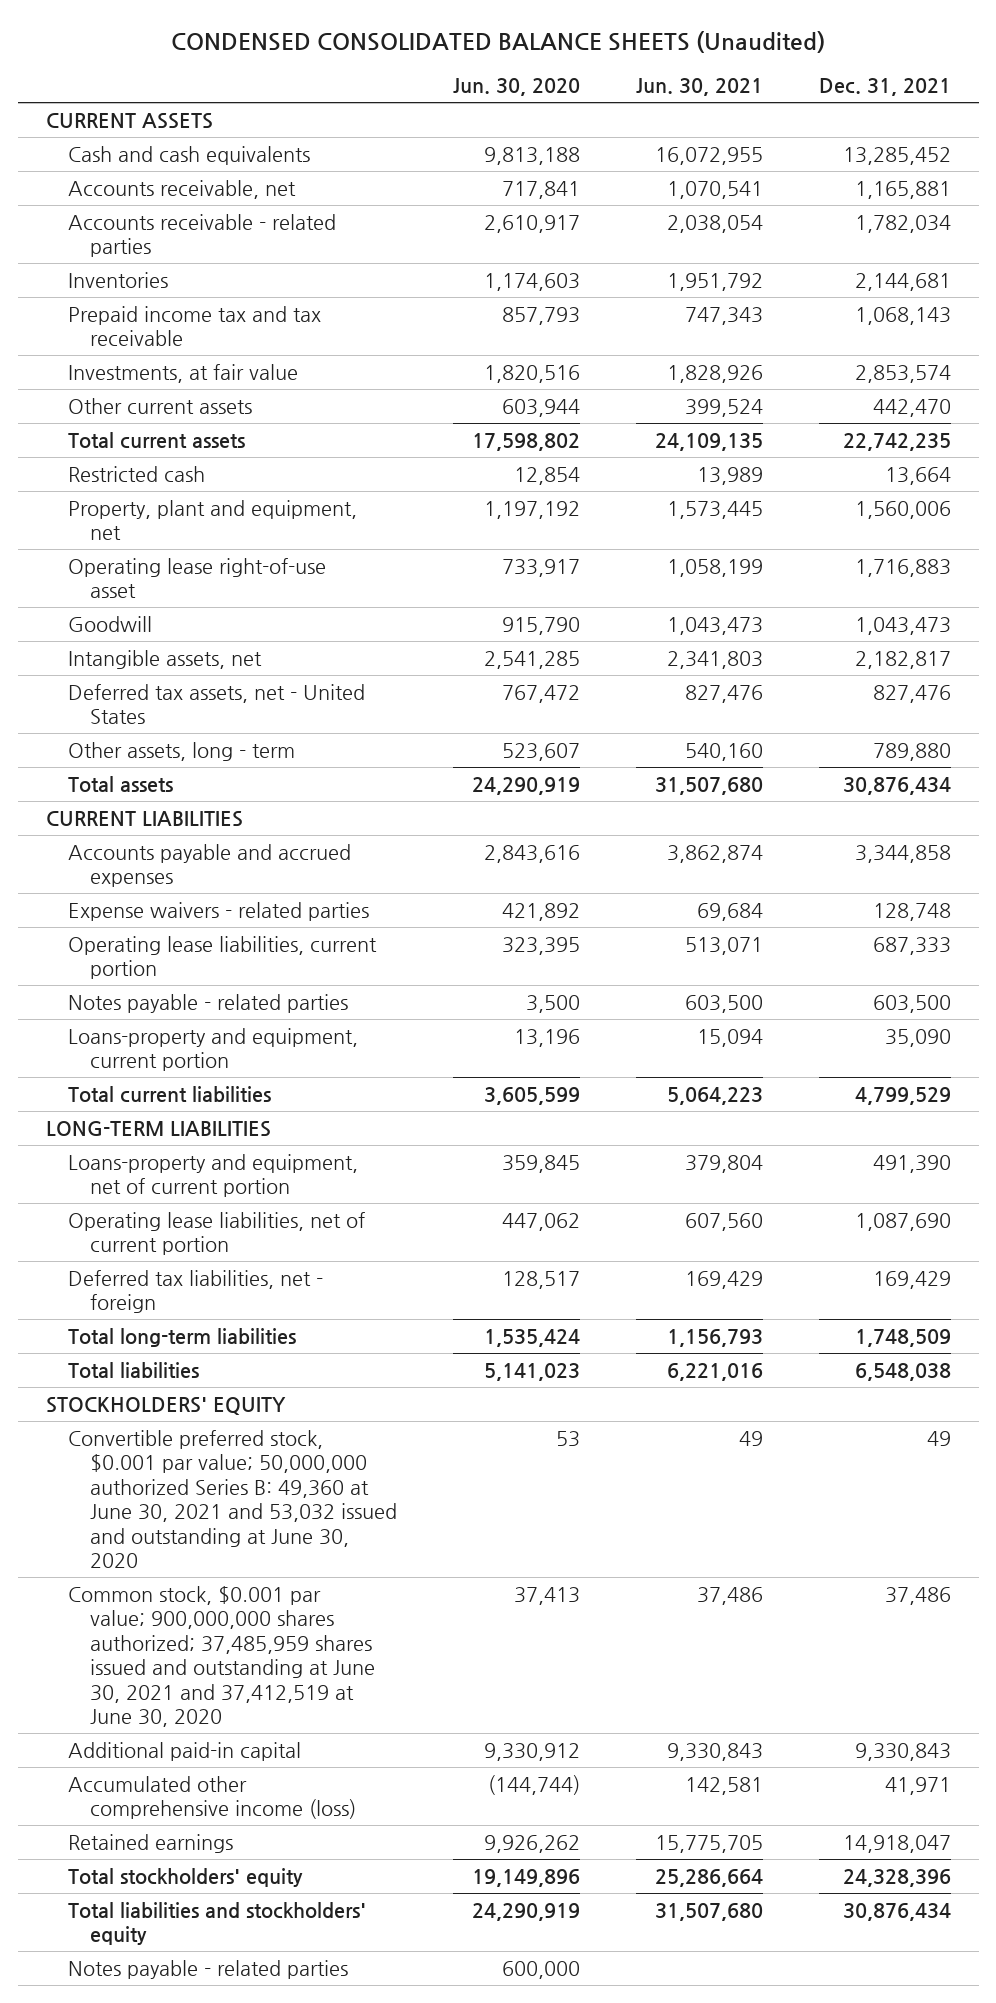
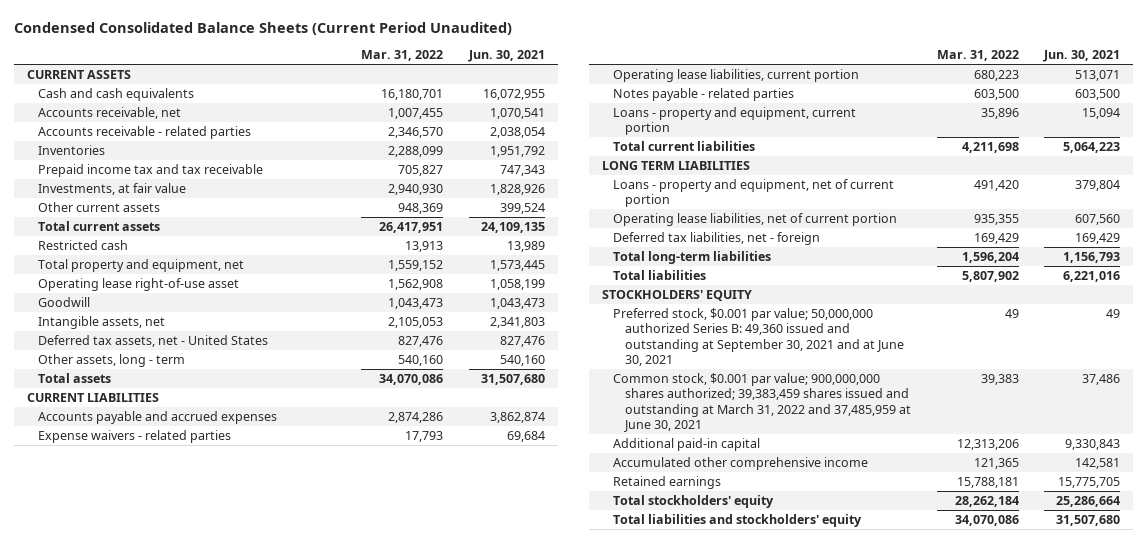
[171,30,826,53] CONDENSED CONSOLIDATED BALANCE SHEETS (Unaudited) -> [13,22,512,36] Condensed Consolidated Balance Sheets (Current Period Unaudited)
[452,78,580,97] Jun. 30, 2020 -> none
[818,78,951,97] Dec. 31, 2021 -> none
none -> [361,50,444,62] Mar. 31, 2022
[67,499,357,541] Property, plant and equipment, net -> [38,258,245,272] Total property and equipment, net
[67,1027,358,1072] Loans-property and equipment, current portion -> [613,106,857,136] Loans - property and equipment, current portion
[45,1120,271,1137] LONG-TERM LIABILITIES -> [602,160,751,170] LONG TERM LIABILITIES
[67,1153,358,1198] Loans-property and equipment, net of current portion -> [613,178,895,208] Loans - property and equipment, net of current portion
[67,1429,397,1569] Convertible preferred stock, $0.001 par value; 50,000,000 authorized Series B: 49,360 at June 30, 2021 and 53,032 issued and outstanding at June 30, 2020 -> [613,307,904,367] Preferred stock, $0.001 par value; 50,000,000 authorized Series B: 49,360 issued and outstanding at September 30, 2021 and at June 30, 2021
[67,1585,375,1728] Common stock, $0.001 par value; 900,000,000 shares authorized; 37,485,959 shares issued and outstanding at June 30, 2021 and 37,412,519 at June 30, 2020 -> [613,372,911,433] Common stock, $0.001 par value; 900,000,000 shares authorized; 39,383,459 shares issued and outstanding at March 31, 2022 and 37,485,959 at June 30, 2021
[67,1775,356,1820] Accumulated other comprehensive income (loss) -> [613,456,869,470] Accumulated other comprehensive income
[67,1959,348,1979] Notes payable - related parties -> none

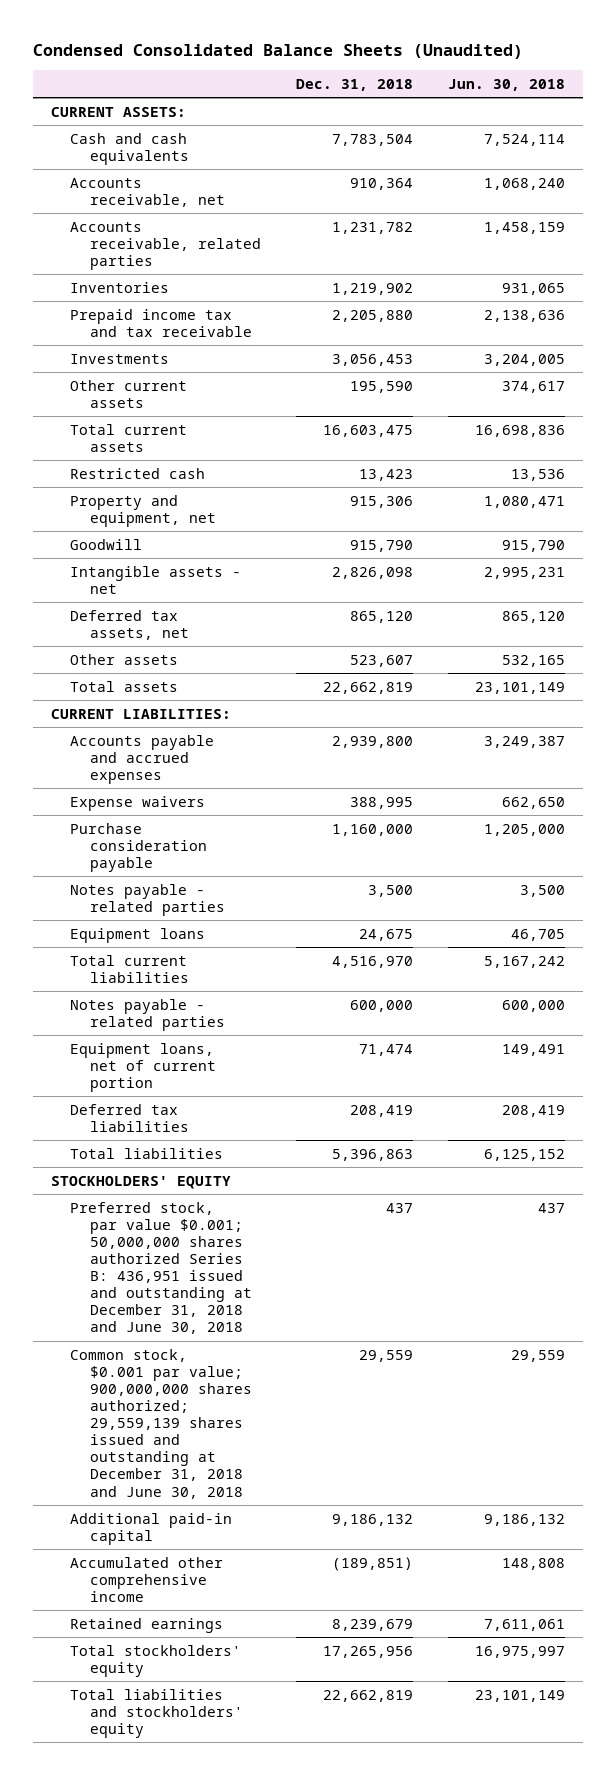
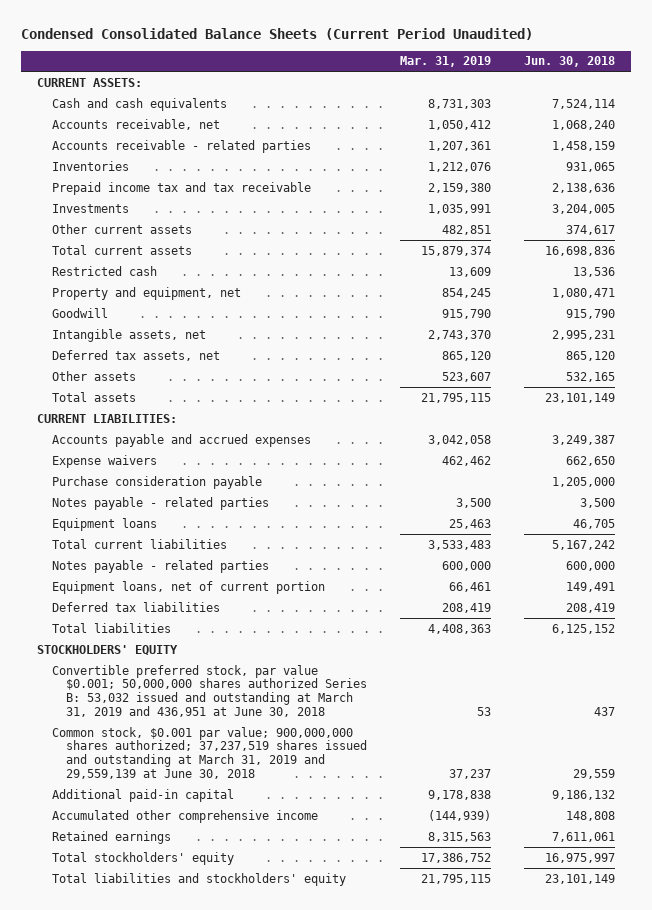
[33,43,524,59] Condensed Consolidated Balance Sheets (Unaudited) -> [20,28,533,41] Condensed Consolidated Balance Sheets (Current Period Unaudited)
[296,78,414,91] Dec. 31, 2018 -> none
none -> [400,56,492,68] Mar. 31, 2019
[70,221,262,270] Accounts receivable, related parties -> [51,139,311,153] Accounts receivable - related parties
[70,565,242,594] Intangible assets - net -> [51,328,206,342] Intangible assets, net
[70,1201,253,1335] Preferred stock, par value $0.001; 50,000,000 shares authorized Series B: 436,951 issued and outstanding at December 31, 2018 and June 30, 2018 -> [51,664,368,718] Convertible preferred stock, par value $0.001; 50,000,000 shares authorized Series B: 53,032 issued and outstanding at March 31, 2019 and 436,951 at June 30, 2018
[70,1348,253,1499] Common stock, $0.001 par value; 900,000,000 shares authorized; 29,559,139 shares issued and outstanding at December 31, 2018 and June 30, 2018 -> [51,726,368,780] Common stock, $0.001 par value; 900,000,000 shares authorized; 37,237,519 shares issued and outstanding at March 31, 2019 and 29,559,139 at June 30, 2018

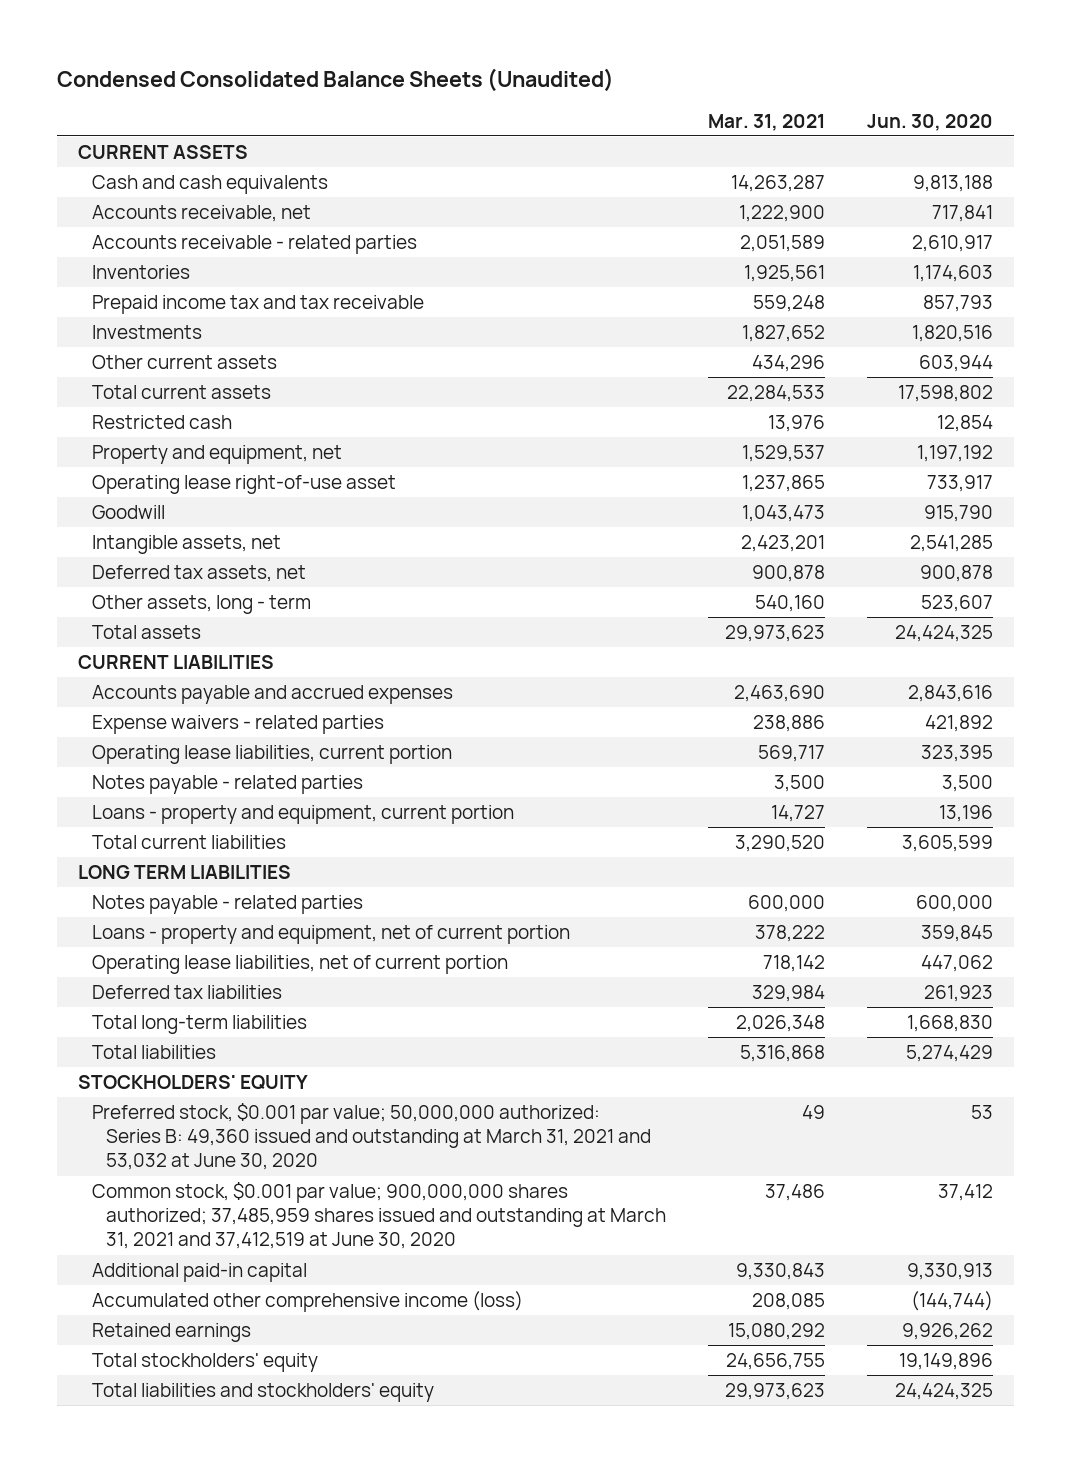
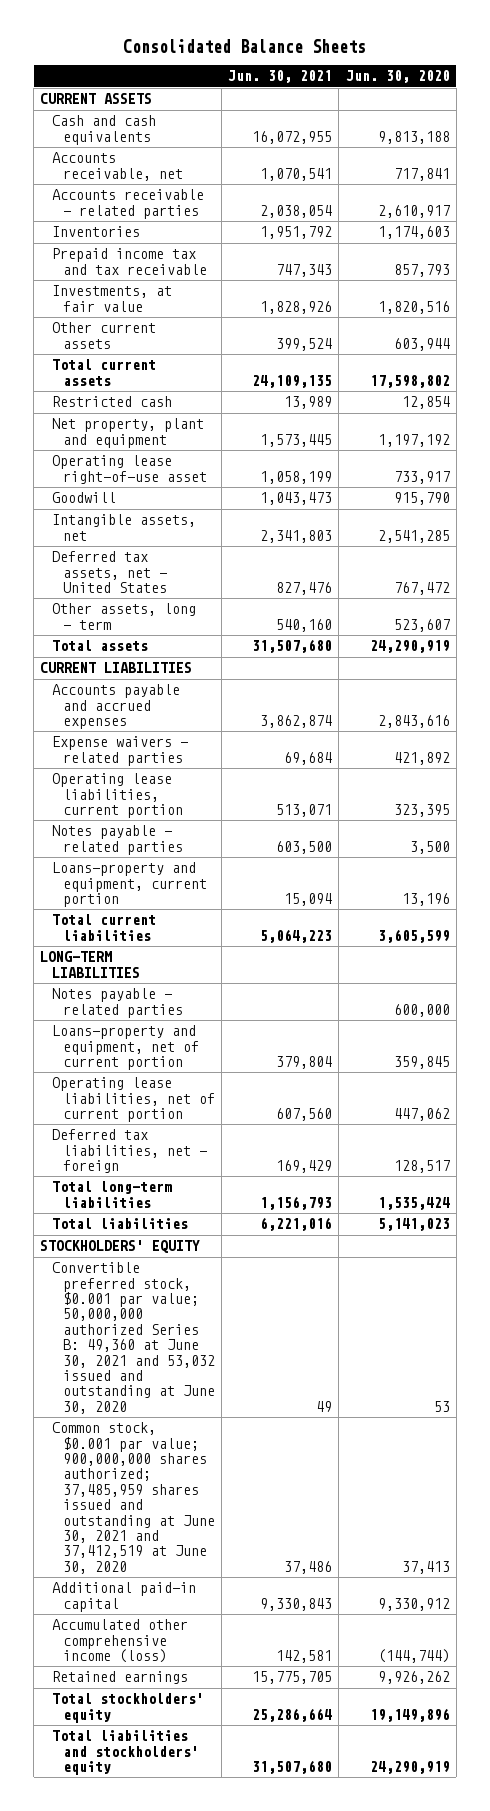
[57,67,615,92] Condensed Consolidated Balance Sheets (Unaudited) -> [123,38,367,53] Consolidated Balance Sheets
[707,113,825,131] Mar. 31, 2021 -> none
none -> [228,70,333,84] Jun. 30, 2021
[92,325,203,340] Investments -> [51,285,172,312] Investments, at fair value
[92,445,343,465] Property and equipment, net -> [51,418,204,448] Net property, plant and equipment
[92,565,307,583] Deferred tax assets, net -> [51,551,167,594] Deferred tax assets, net - United States
[919,565,993,583] 900,878 -> [393,582,450,596] 767,472
[894,625,993,643] 24,424,325 -> [369,640,450,654] 24,290,919
[92,805,515,825] Loans - property and equipment, current portion -> [51,862,207,908] Loans-property and equipment, current portion
[78,865,292,880] LONG TERM LIABILITIES -> [40,951,140,978] LONG-TERM LIABILITIES
[92,925,571,945] Loans - property and equipment, net of current portion -> [51,1025,199,1071] Loans-property and equipment, net of current portion
[92,985,283,1000] Deferred tax liabilities -> [51,1129,207,1174] Deferred tax liabilities, net - foreign
[923,985,993,1003] 261,923 -> [393,1160,450,1174] 128,517
[906,1015,993,1033] 1,668,830 -> [377,1196,450,1210] 1,535,424
[905,1045,993,1063] 5,274,429 -> [377,1218,450,1232] 5,141,023
[92,1103,651,1171] Preferred stock, $0.001 par value; 50,000,000 authorized: Series B: 49,360 issued and outstanding at March 31, 2021 and 53,032 at June 30, 2020 -> [51,1262,215,1414] Convertible preferred stock, $0.001 par value; 50,000,000 authorized Series B: 49,360 at June 30, 2021 and 53,032 issued and outstanding at June 30, 2020
[92,1182,666,1250] Common stock, $0.001 par value; 900,000,000 shares authorized; 37,485,959 shares issued and outstanding at March 31, 2021 and 37,412,519 at June 30, 2020 -> [51,1422,215,1574] Common stock, $0.001 par value; 900,000,000 shares authorized; 37,485,959 shares issued and outstanding at June 30, 2021 and 37,412,519 at June 30, 2020
[937,1184,993,1202] 37,412 -> [401,1560,450,1574] 37,413
[906,1263,993,1281] 9,330,913 -> [377,1597,450,1611] 9,330,912
[894,1383,993,1401] 24,424,325 -> [369,1761,450,1775] 24,290,919

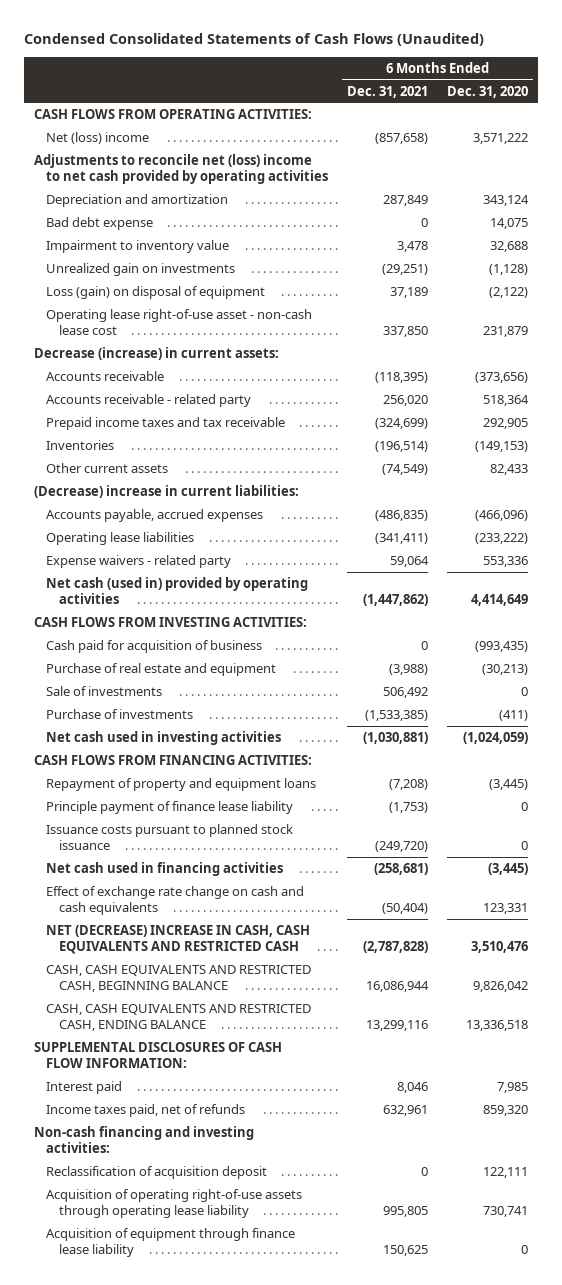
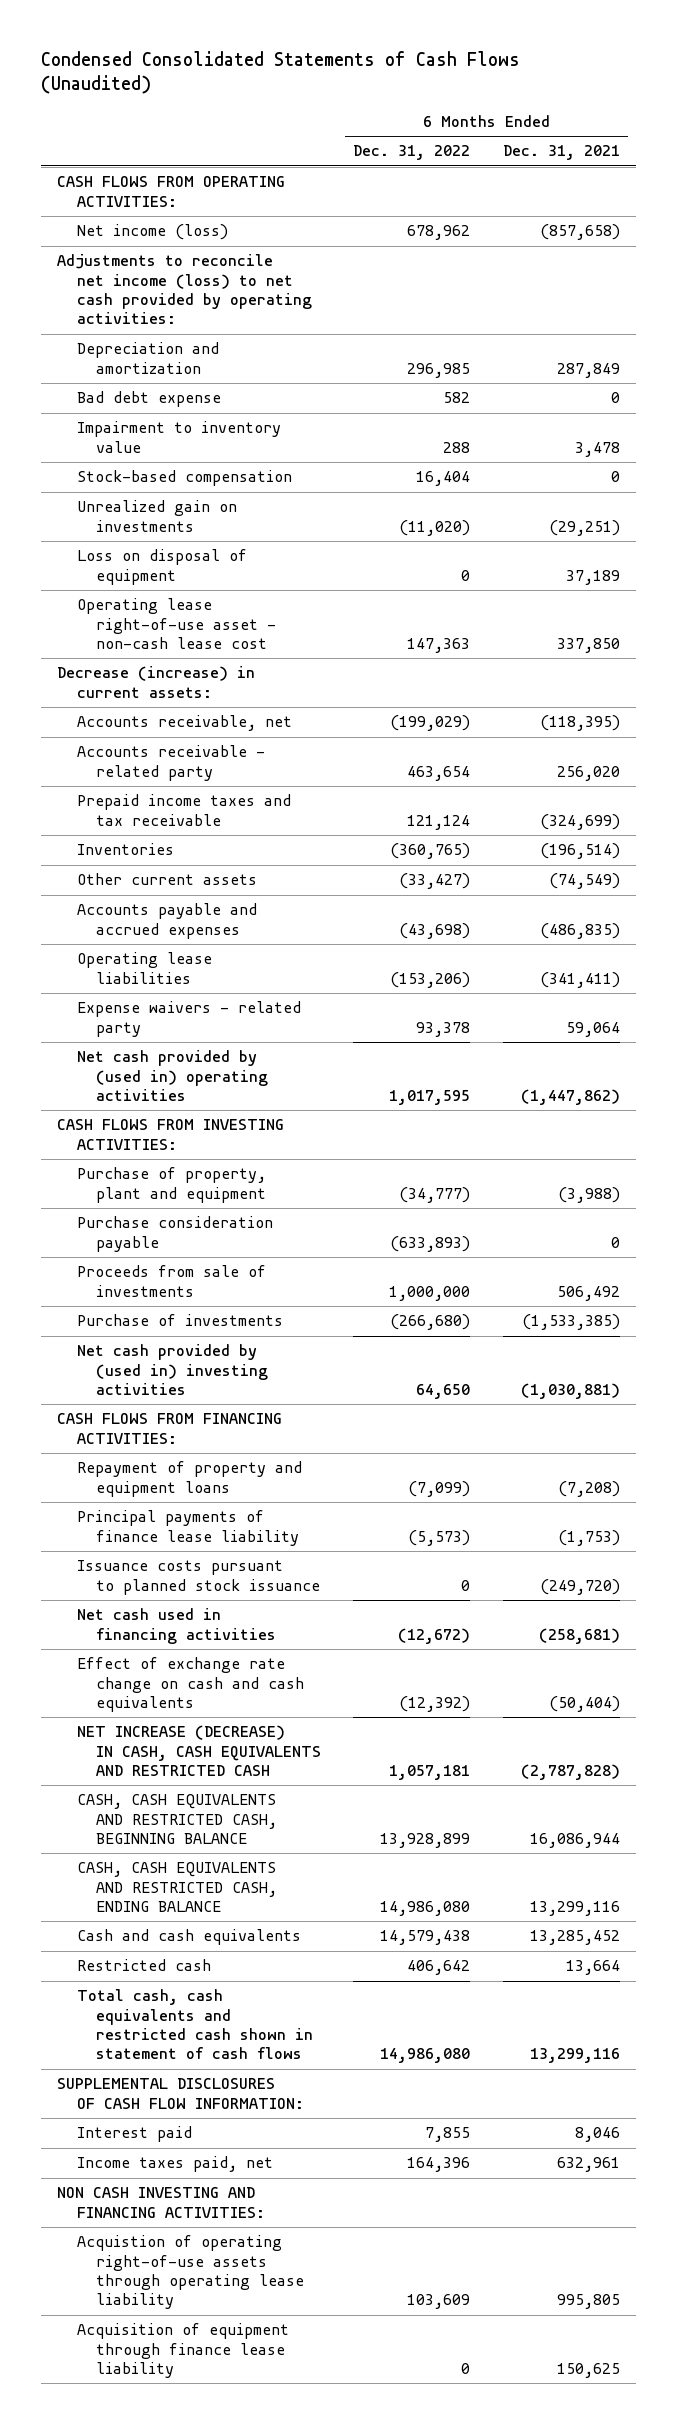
[447,85,529,98] Dec. 31, 2020 -> none
none -> [353,145,471,161] Dec. 31, 2022
[46,131,150,144] Net (loss) income -> [76,224,228,241] Net income (loss)
[33,153,329,185] Adjustments to reconcile net (loss) income to net cash provided by operating activities -> [57,254,312,325] Adjustments to reconcile net income (loss) to net cash provided by operating activities:
none -> [76,470,292,487] Stock-based compensation
[46,285,266,299] Loss (gain) on disposal of equipment -> [76,549,247,585] Loss on disposal of equipment
[46,370,165,381] Accounts receivable -> [76,715,292,732] Accounts receivable, net
[33,484,299,498] (Decrease) increase in current liabilities: -> none
[46,508,264,522] Accounts payable, accrued expenses -> [76,903,257,939] Accounts payable and accrued expenses
[46,576,309,605] Net cash (used in) provided by operating activities -> [76,1050,269,1102] Net cash provided by (used in) operating activities
[46,639,263,653] Cash paid for acquisition of business -> none
[46,662,277,676] Purchase of real estate and equipment -> [76,1167,267,1203] Purchase of property, plant and equipment
none -> [76,1216,273,1252] Purchase consideration payable
[46,685,163,696] Sale of investments -> [76,1265,266,1297] Proceeds from sale of investments
[46,730,282,745] Net cash used in investing activities -> [76,1344,269,1396] Net cash provided by (used in) investing activities
[46,800,294,814] Principle payment of finance lease liability -> [76,1510,300,1546] Principal payments of finance lease liability
[46,924,311,955] NET (DECREASE) INCREASE IN CASH, CASH EQUIVALENTS AND RESTRICTED CASH -> [76,1725,322,1777] NET INCREASE (DECREASE) IN CASH, CASH EQUIVALENTS AND RESTRICTED CASH
none -> [76,1929,301,1946] Cash and cash equivalents
none -> [76,1959,211,1972] Restricted cash
none -> [76,1989,314,2060] Total cash, cash equivalents and restricted cash shown in statement of cash flows
[46,1165,268,1179] Reclassification of acquisition deposit -> none
[46,1103,246,1117] Income taxes paid, net of refunds -> [76,2156,273,2173] Income taxes paid, net
[33,1125,254,1154] Non-cash financing and investing activities: -> [57,2187,265,2218] NON CASH INVESTING AND FINANCING ACTIVITIES:
[46,1188,303,1219] Acquisition of operating right-of-use assets through operating lease liability -> [76,2235,305,2310] Acquistion of operating right-of-use assets through operating lease liability

